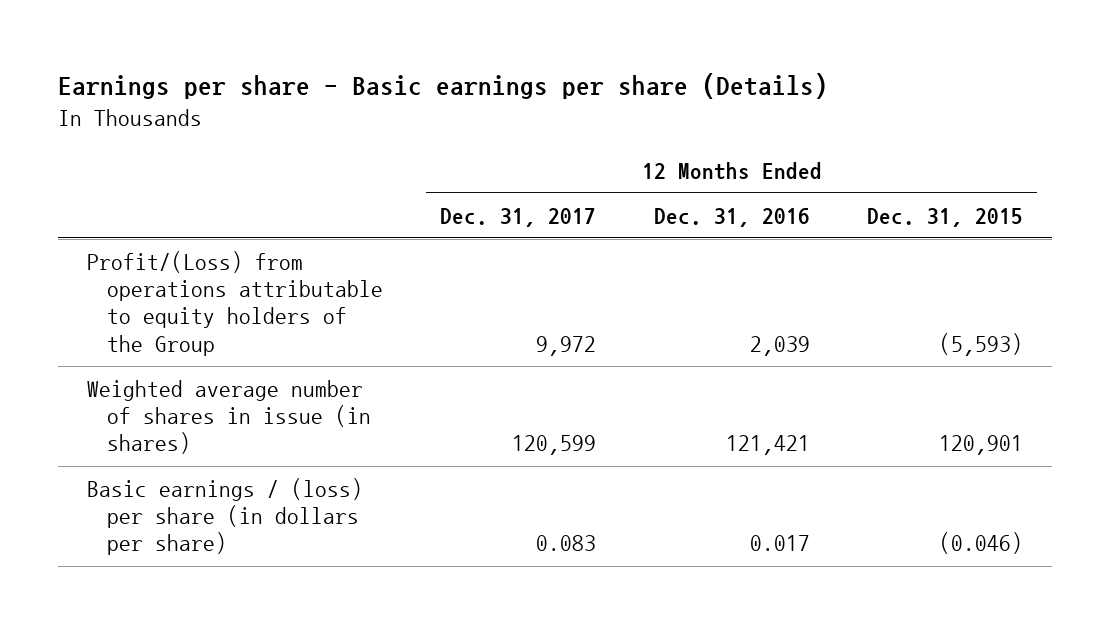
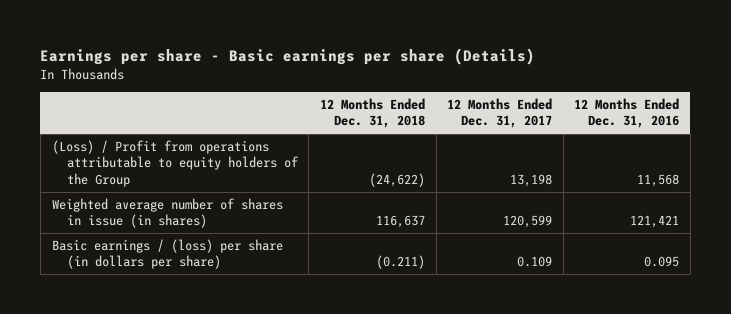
[867,207,1024,227] Dec. 31, 2015 -> none
none -> [319,97,425,129] 12 Months Ended Dec. 31, 2018
[87,250,383,356] Profit/(Loss) from operations attributable to equity holders of the Group -> [51,140,299,187] (Loss) / Profit from operations attributable to equity holders of the Group
[536,335,597,356] 9,972 -> [510,173,553,187] 13,198
[749,335,810,356] 2,039 -> [637,173,680,187] 11,568
[536,535,597,552] 0.083 -> [517,256,553,268] 0.109
[749,535,810,552] 0.017 -> [644,256,680,268] 0.095

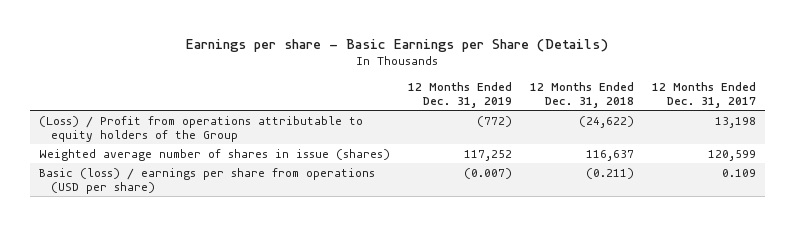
[40,47,536,65] Earnings per share - Basic earnings per share (Details) -> [186,38,609,52] Earnings per share - Basic Earnings per Share (Details)
[574,97,680,129] 12 Months Ended Dec. 31, 2016 -> none
none -> [408,81,513,108] 12 Months Ended Dec. 31, 2019
[51,198,283,229] Weighted average number of shares in issue (in shares) -> [39,148,391,161] Weighted average number of shares in issue (shares)
[51,239,283,270] Basic earnings / (loss) per share (in dollars per share) -> [39,167,376,194] Basic (loss) / earnings per share from operations (USD per share)

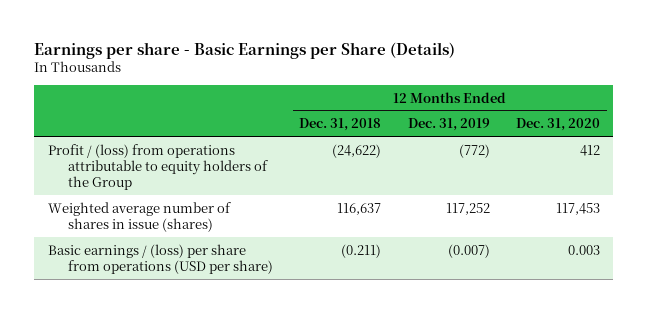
[651,81,756,108] 12 Months Ended Dec. 31, 2017 -> none
none -> [515,118,600,132] Dec. 31, 2020
[39,115,364,142] (Loss) / Profit from operations attributable to equity holders of the Group -> [47,143,268,190] Profit / (loss) from operations attributable to equity holders of the Group
[39,167,376,194] Basic (loss) / earnings per share from operations (USD per share) -> [47,243,273,274] Basic earnings / (loss) per share from operations (USD per share)

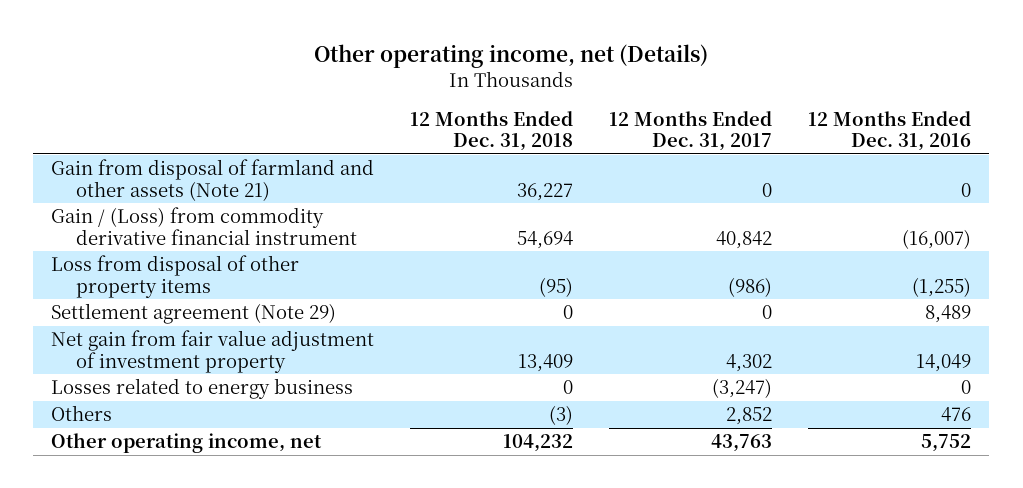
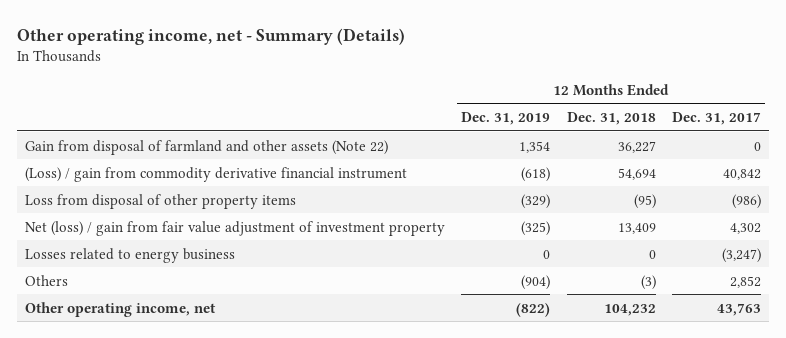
[314,44,709,69] Other operating income, net (Details) -> [16,27,405,45] Other operating income, net - Summary (Details)
[808,110,972,152] 12 Months Ended Dec. 31, 2016 -> none
none -> [461,112,551,126] Dec. 31, 2019
[51,159,375,201] Gain from disposal of farmland and other assets (Note 21) -> [25,139,389,155] Gain from disposal of farmland and other assets (Note 22)
[51,207,358,245] Gain / (Loss) from commodity derivative financial instrument -> [25,166,408,182] (Loss) / gain from commodity derivative financial instrument
[51,303,337,325] Settlement agreement (Note 29) -> none
[51,330,375,373] Net gain from fair value adjustment of investment property -> [25,220,446,236] Net (loss) / gain from fair value adjustment of investment property

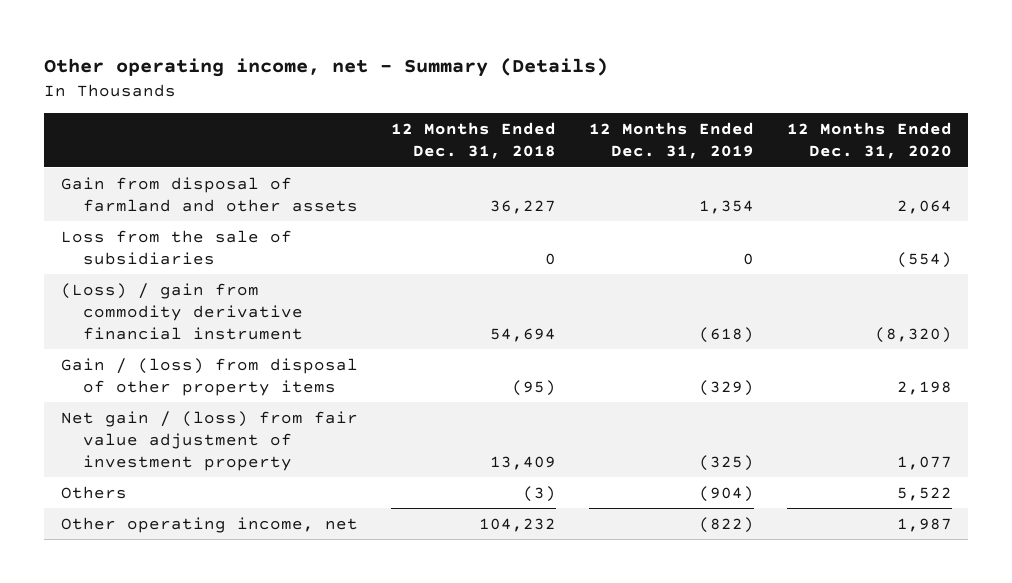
[671,112,761,126] Dec. 31, 2017 -> none
none -> [786,122,952,160] 12 Months Ended Dec. 31, 2020
[25,139,389,155] Gain from disposal of farmland and other assets (Note 22) -> [60,176,359,212] Gain from disposal of farmland and other assets
none -> [60,229,292,265] Loss from the sale of subsidiaries
[25,247,236,263] Losses related to energy business -> none
[25,193,297,209] Loss from disposal of other property items -> [60,357,358,396] Gain / (loss) from disposal of other property items
[25,220,446,236] Net (loss) / gain from fair value adjustment of investment property -> [60,410,358,471] Net gain / (loss) from fair value adjustment of investment property

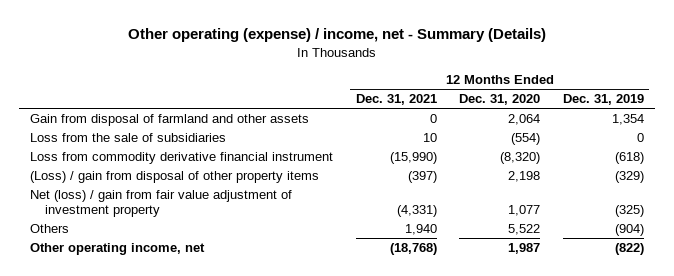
[44,57,609,77] Other operating income, net - Summary (Details) -> [127,28,546,43] Other operating (expense) / income, net - Summary (Details)
[391,122,557,160] 12 Months Ended Dec. 31, 2018 -> none
none -> [355,94,437,106] Dec. 31, 2021
[60,282,304,340] (Loss) / gain from commodity derivative financial instrument -> [30,152,334,165] Loss from commodity derivative financial instrument
[60,357,358,396] Gain / (loss) from disposal of other property items -> [30,171,320,184] (Loss) / gain from disposal of other property items
[60,410,358,471] Net gain / (loss) from fair value adjustment of investment property -> [30,190,293,218] Net (loss) / gain from fair value adjustment of investment property

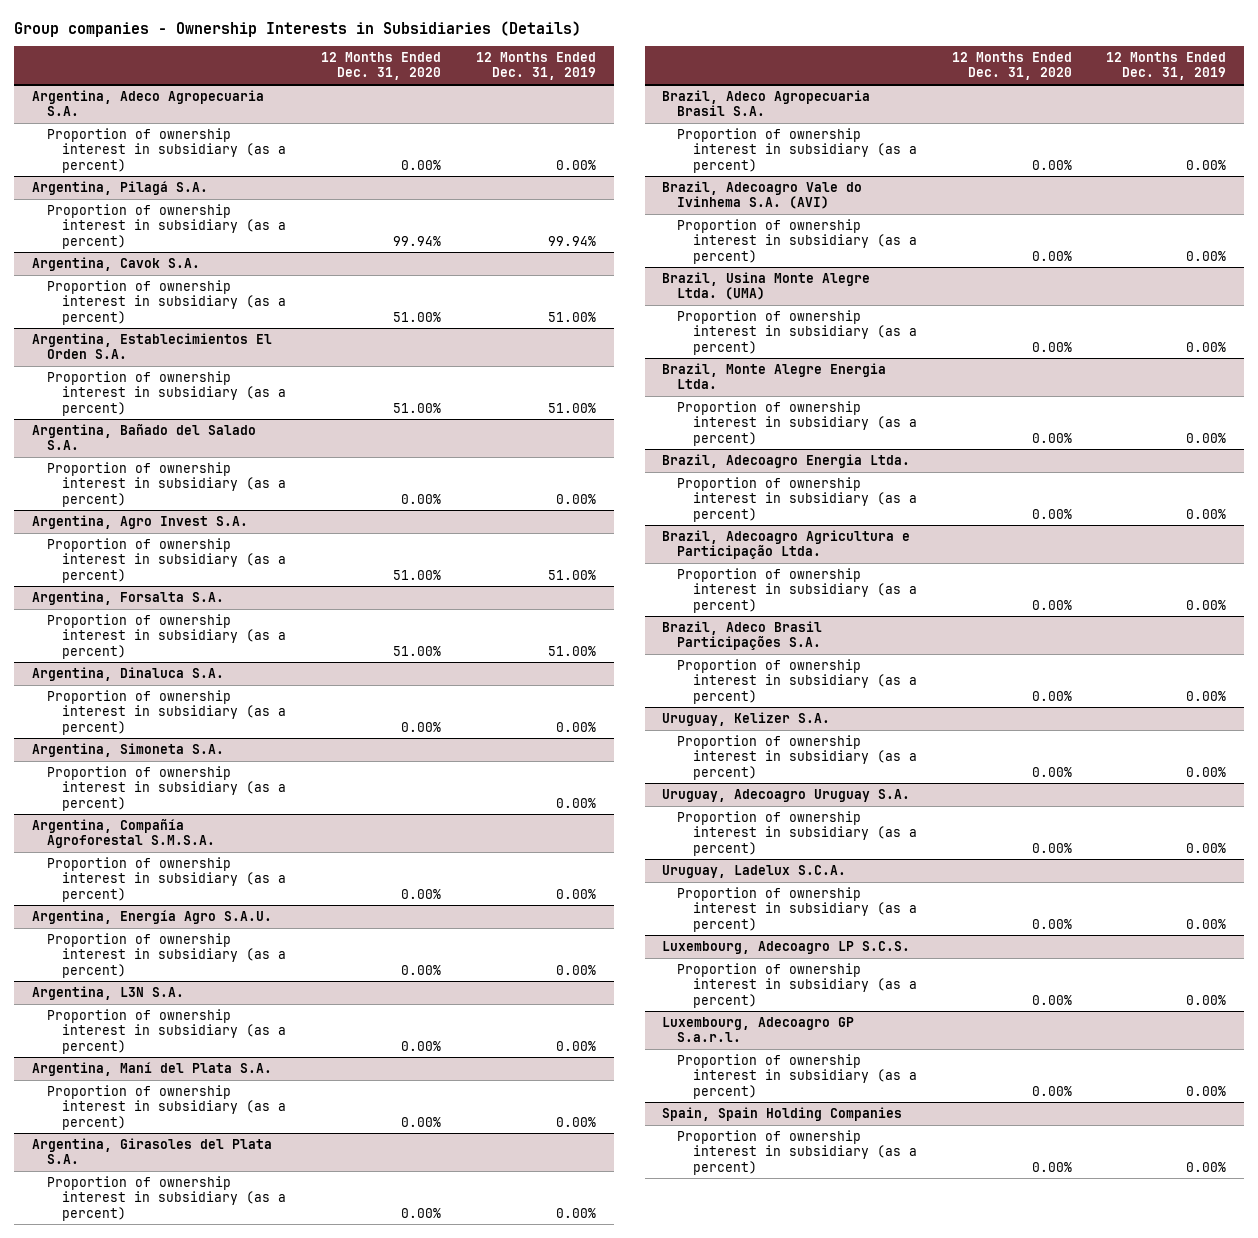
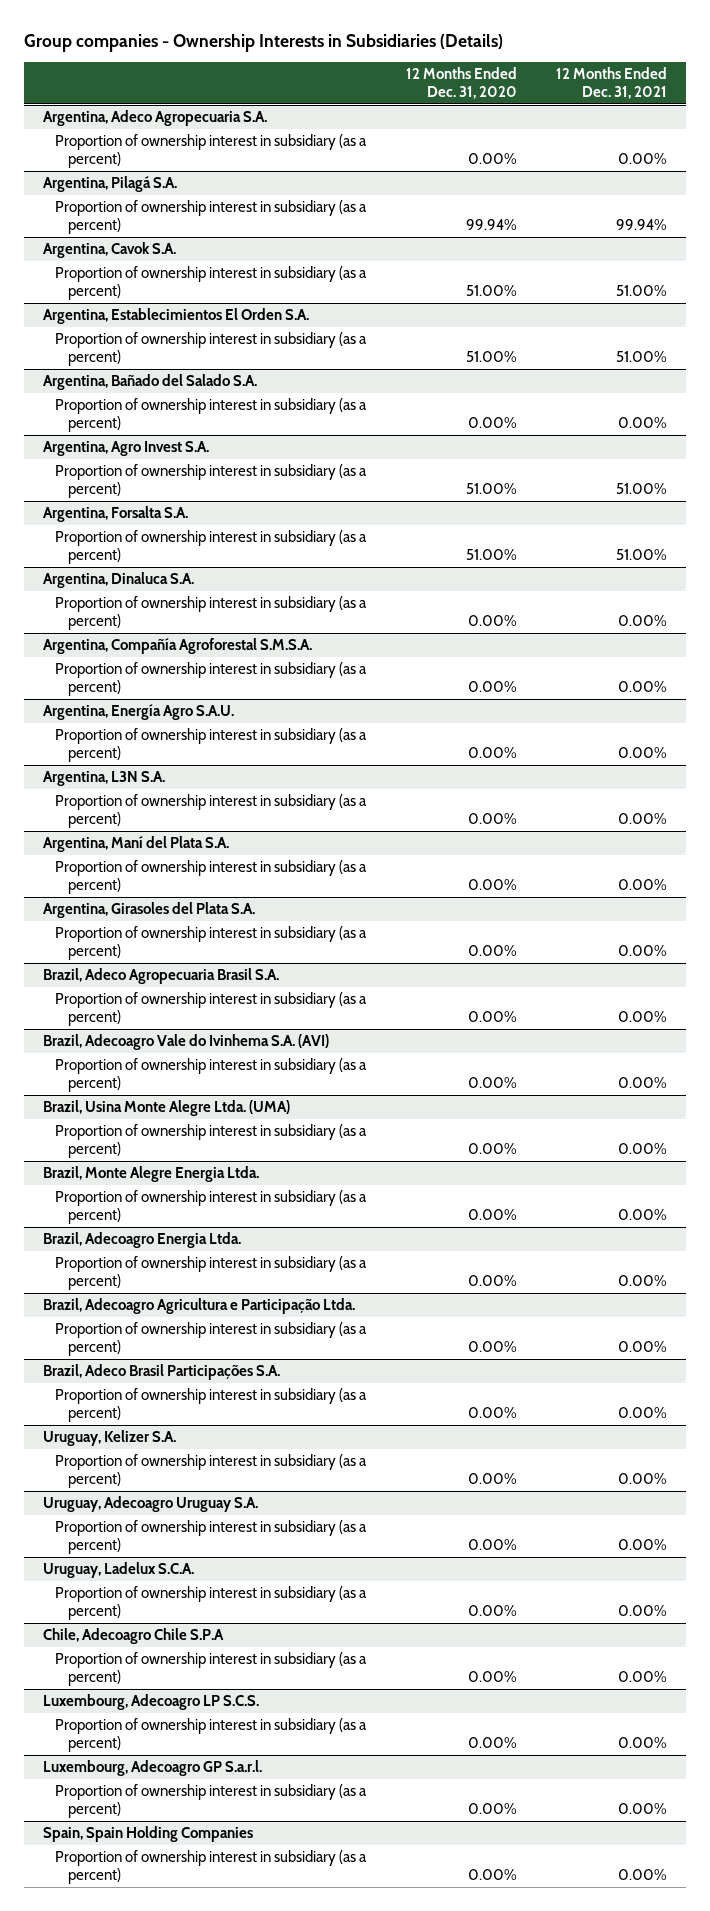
[476,52,597,81] 12 Months Ended Dec. 31, 2019 -> none
none -> [555,67,667,99] 12 Months Ended Dec. 31, 2021
[31,743,224,758] Argentina, Simoneta S.A. -> none
[47,766,287,811] Proportion of ownership interest in subsidiary (as a percent) -> none
none -> [43,1628,225,1645] Chile, Adecoagro Chile S.P.A
none -> [55,1652,368,1686] Proportion of ownership interest in subsidiary (as a percent)

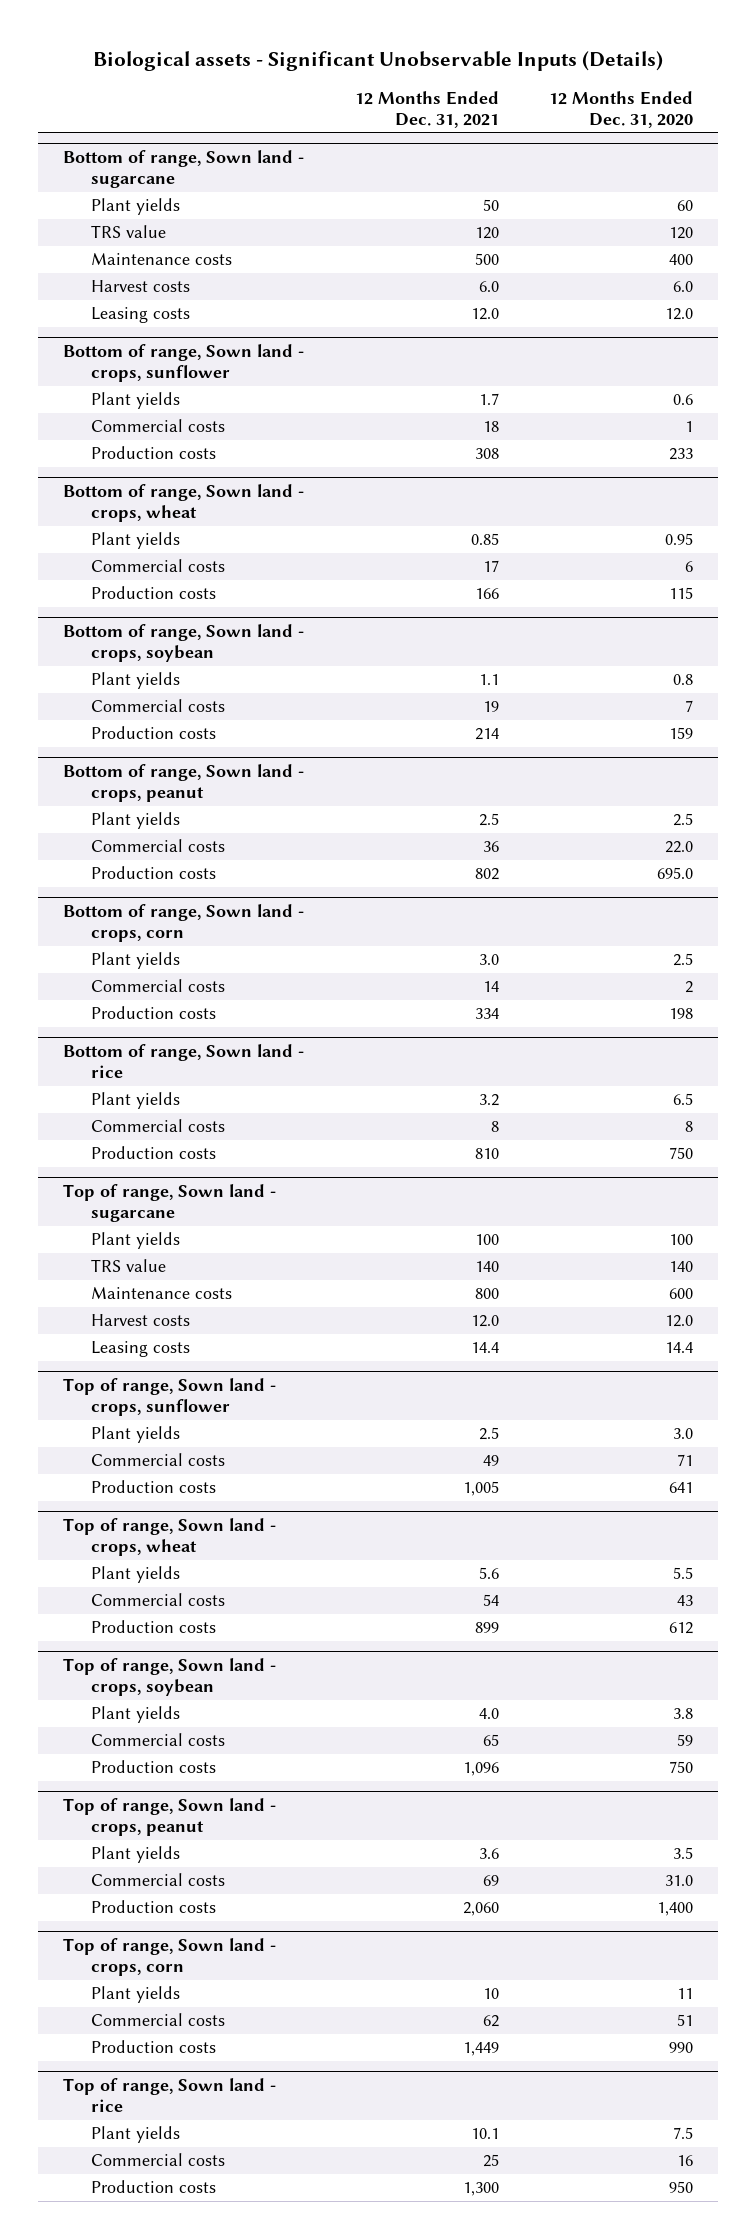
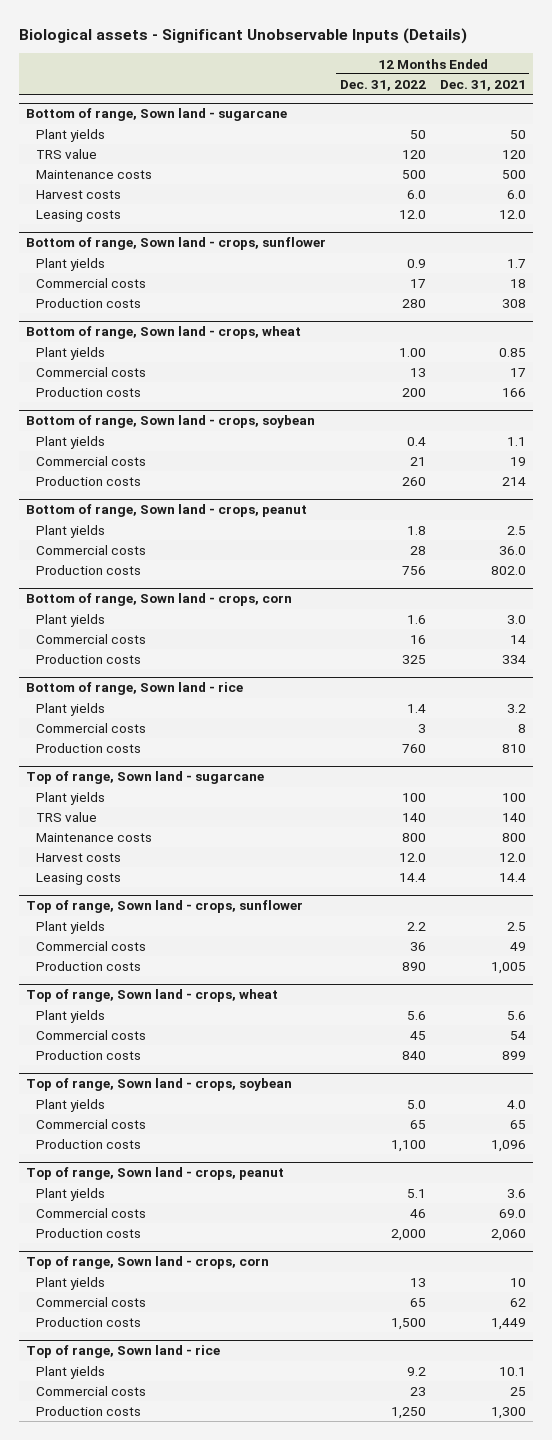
[548,90,693,128] 12 Months Ended Dec. 31, 2020 -> none
none -> [339,79,426,91] Dec. 31, 2022
[482,841,499,853] 36 -> [498,546,526,556] 36.0
[474,868,499,881] 802 -> [490,566,526,576] 802.0
[482,1875,499,1887] 69 -> [498,1209,526,1219] 69.0

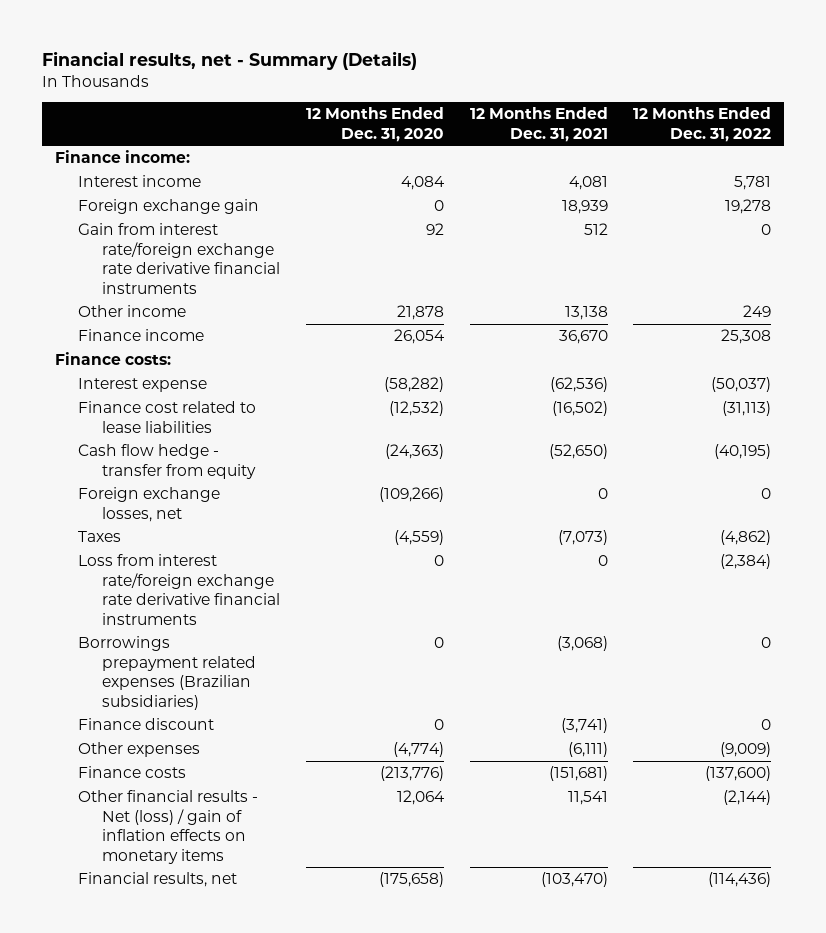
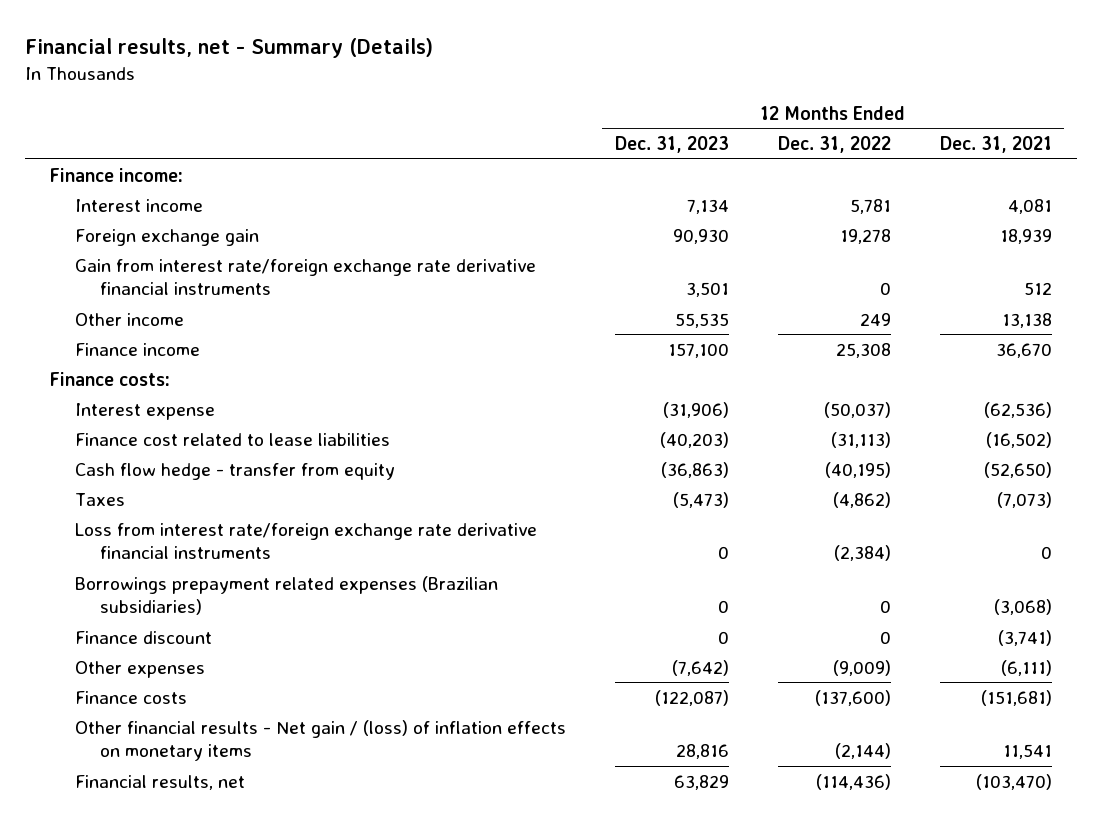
[305,107,444,142] 12 Months Ended Dec. 31, 2020 -> none
none -> [614,136,729,154] Dec. 31, 2023
[78,487,221,522] Foreign exchange losses, net -> none
[78,790,259,864] Other financial results - Net (loss) / gain of inflation effects on monetary items -> [74,719,566,762] Other financial results - Net gain / (loss) of inflation effects on monetary items

